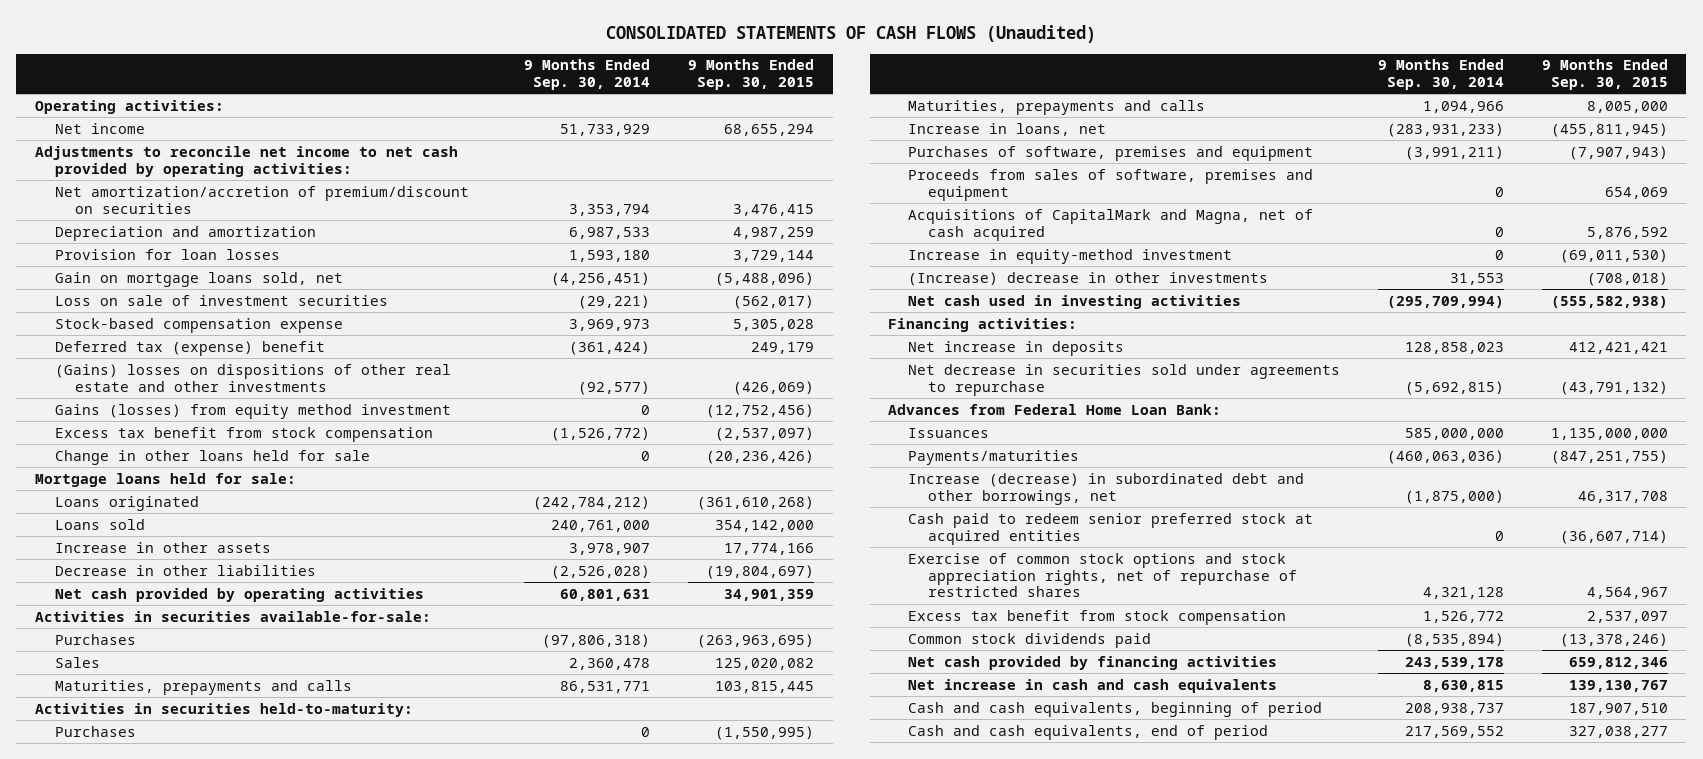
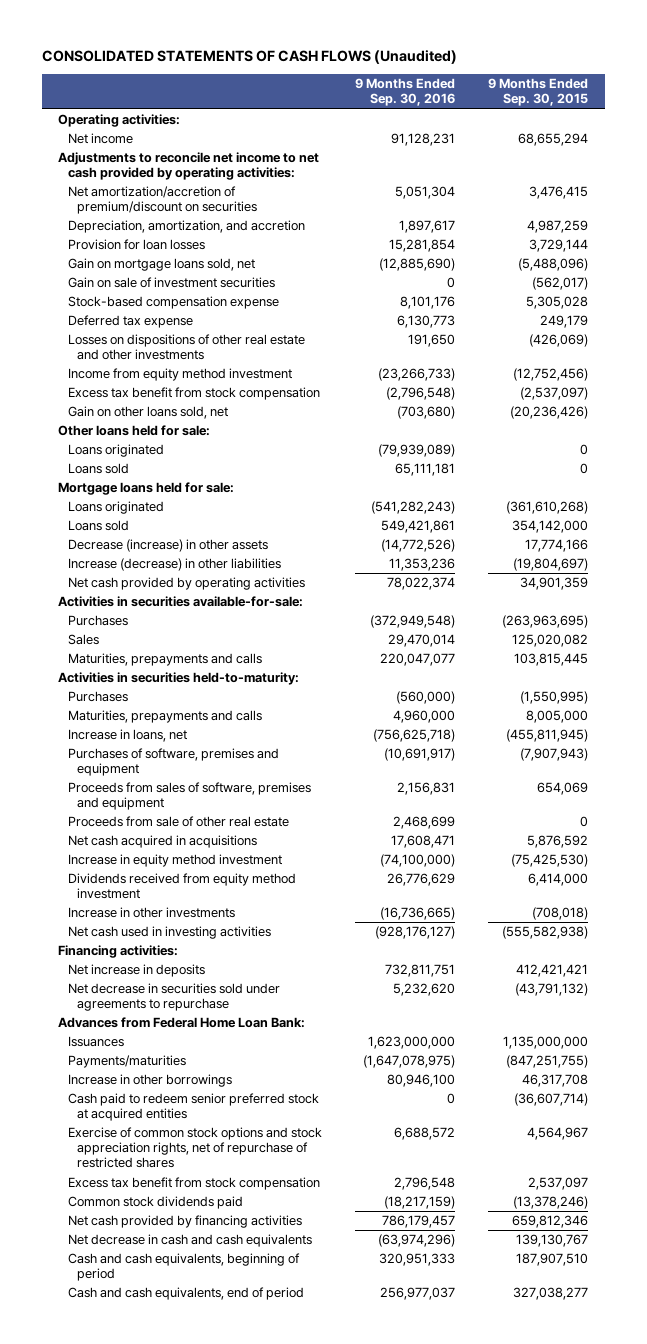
[524,59,651,91] 9 Months Ended Sep. 30, 2014 -> none
none -> [355,78,456,107] 9 Months Ended Sep. 30, 2016
[54,225,316,241] Depreciation and amortization -> [67,220,305,234] Depreciation, amortization, and accretion
[54,294,388,306] Loss on sale of investment securities -> [67,277,275,289] Gain on sale of investment securities
[54,340,325,356] Deferred tax (expense) benefit -> [67,315,193,329] Deferred tax expense
[54,363,451,392] (Gains) losses on dispositions of other real estate and other investments -> [67,334,305,361] Losses on dispositions of other real estate and other investments
[54,403,451,419] Gains (losses) from equity method investment -> [67,368,292,382] Income from equity method investment
[54,449,370,465] Change in other loans held for sale -> [67,406,228,420] Gain on other loans sold, net
none -> [58,425,211,437] Other loans held for sale:
none -> [67,444,164,458] Loans originated
none -> [67,463,129,475] Loans sold
[54,541,271,553] Increase in other assets -> [67,539,268,553] Decrease (increase) in other assets
[54,564,316,576] Decrease in other liabilities -> [67,558,281,572] Increase (decrease) in other liabilities
none -> [67,816,289,828] Proceeds from sale of other real estate
[908,208,1314,241] Acquisitions of CapitalMark and Magna, net of cash acquired -> [67,835,257,849] Net cash acquired in acquisitions
[908,248,1233,264] Increase in equity-method investment -> [67,854,282,868] Increase in equity method investment
[1559,248,1668,263] (69,011,530) -> [511,854,589,868] (75,425,530)
none -> [67,873,296,900] Dividends received from equity method investment
[908,271,1269,286] (Increase) decrease in other investments -> [67,907,235,919] Increase in other investments
[908,472,1305,505] Increase (decrease) in subordinated debt and other borrowings, net -> [67,1074,232,1088] Increase in other borrowings
[908,678,1278,693] Net increase in cash and cash equivalents -> [67,1234,312,1248] Net decrease in cash and cash equivalents

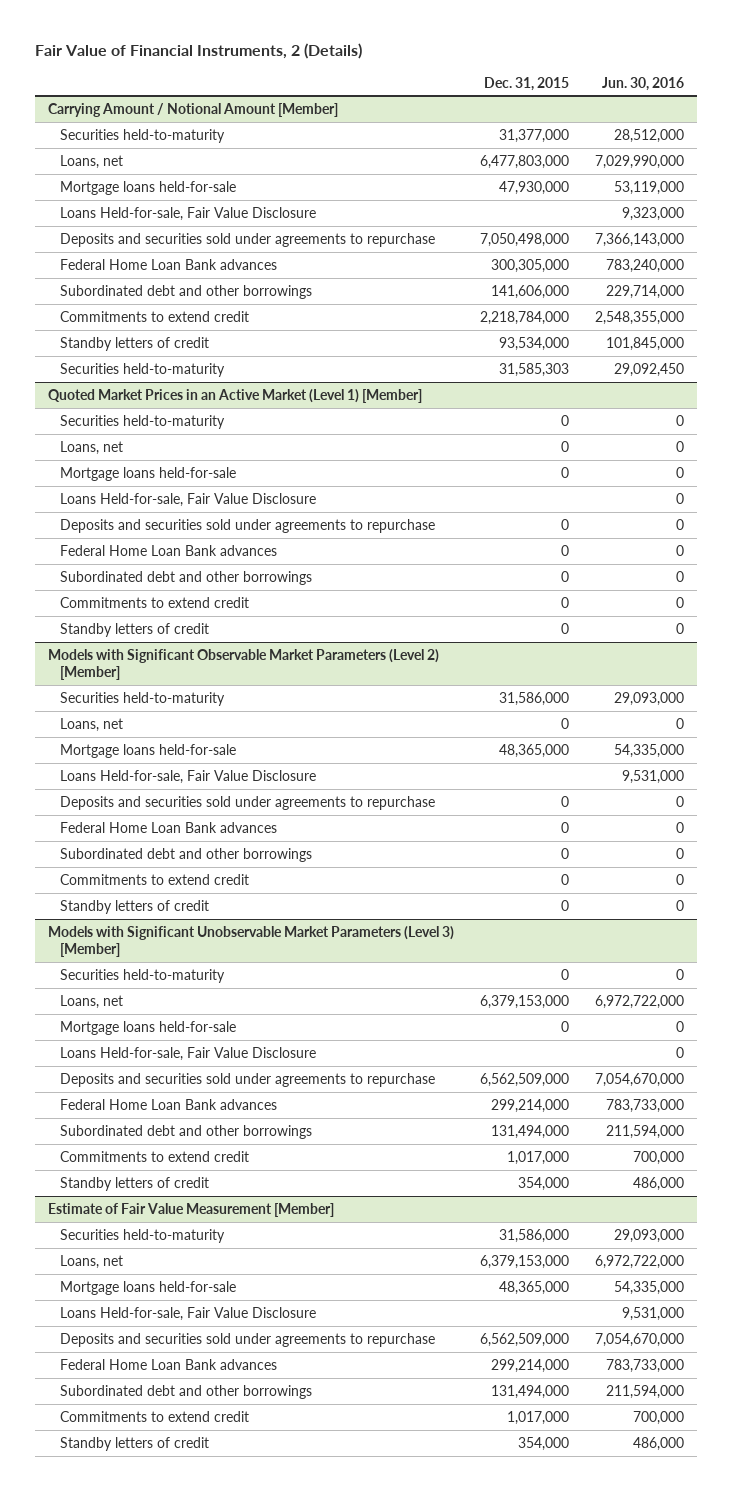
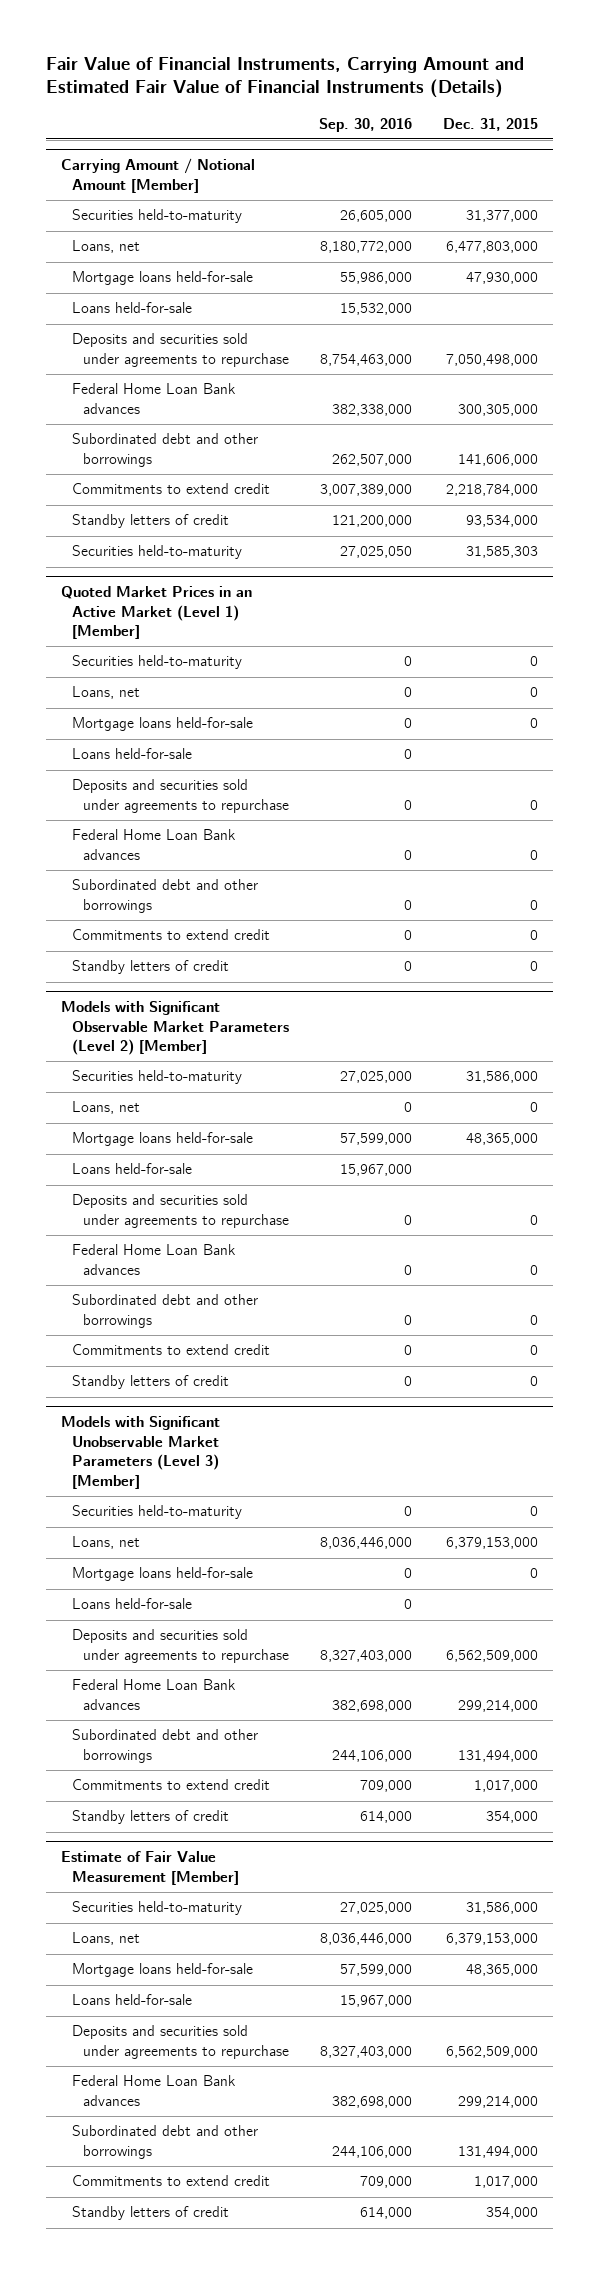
[34,43,362,60] Fair Value of Financial Instruments, 2 (Details) -> [46,56,525,99] Fair Value of Financial Instruments, Carrying Amount and Estimated Fair Value of Financial Instruments (Details)
[601,76,684,91] Jun. 30, 2016 -> none
none -> [319,117,413,132] Sep. 30, 2016
[59,206,316,221] Loans Held-for-sale, Fair Value Disclosure -> [72,302,193,314] Loans held-for-sale
[59,492,316,507] Loans Held-for-sale, Fair Value Disclosure -> [72,748,193,760] Loans held-for-sale
[59,769,316,784] Loans Held-for-sale, Fair Value Disclosure -> [72,1163,193,1175] Loans held-for-sale
[59,1046,316,1061] Loans Held-for-sale, Fair Value Disclosure -> [72,1598,193,1610] Loans held-for-sale
[59,1306,316,1321] Loans Held-for-sale, Fair Value Disclosure -> [72,1994,193,2006] Loans held-for-sale

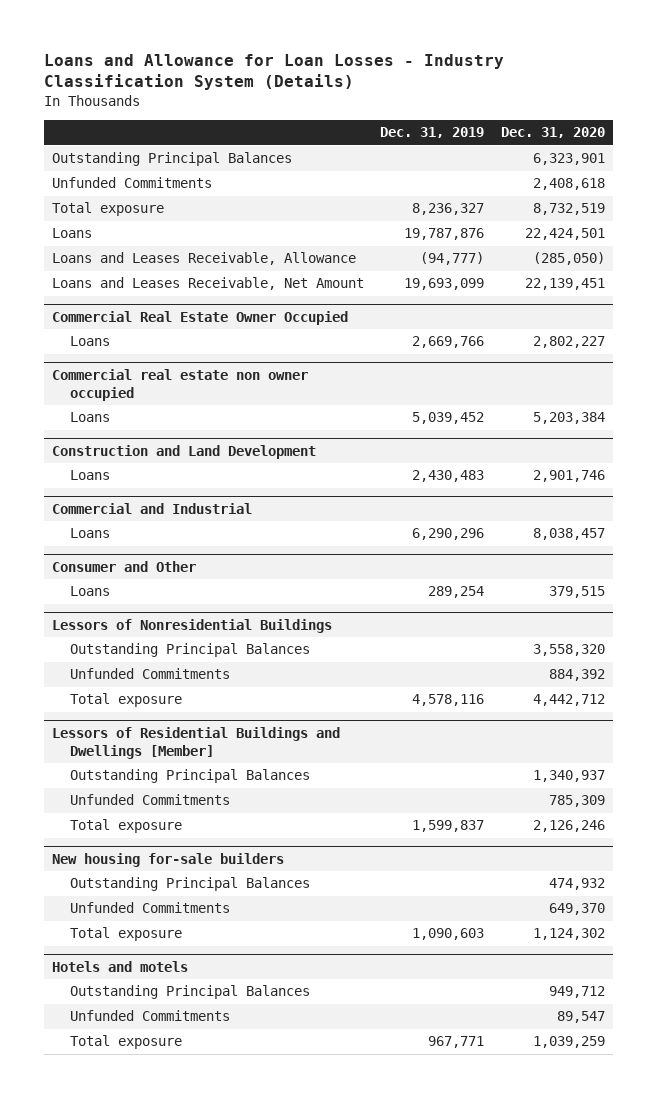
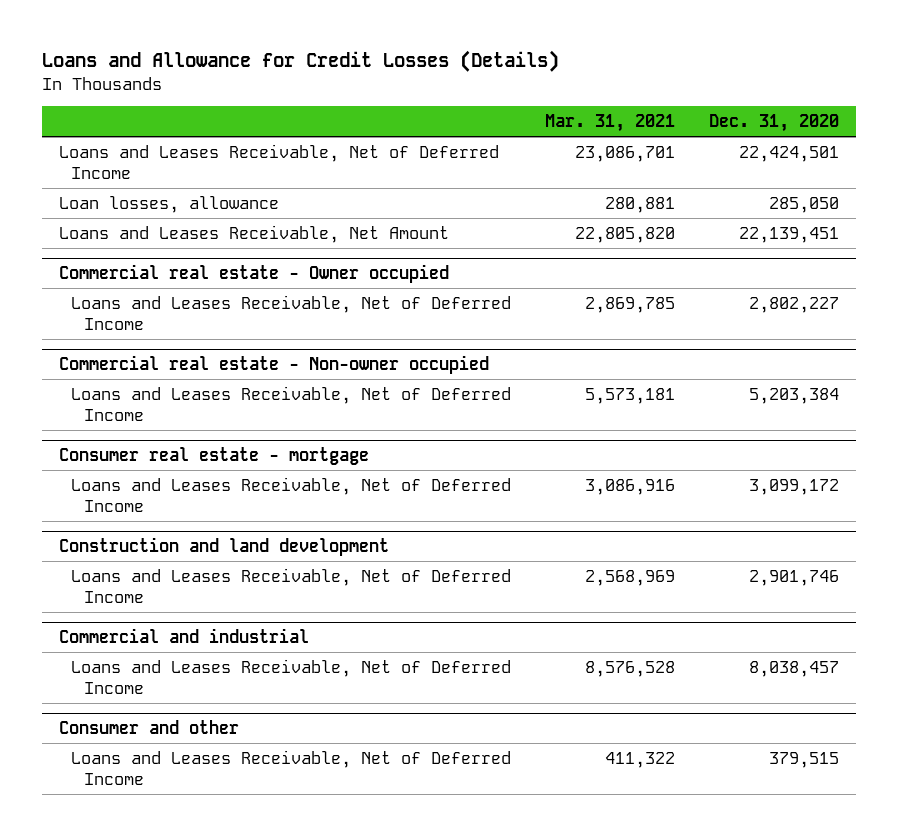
[44,53,505,91] Loans and Allowance for Loan Losses - Industry Classification System (Details) -> [41,50,559,73] Loans and Allowance for Credit Losses (Details)
[380,127,485,139] Dec. 31, 2019 -> none
none -> [545,113,676,132] Mar. 31, 2021
[52,152,293,167] Outstanding Principal Balances -> none
[52,177,213,189] Unfunded Commitments -> none
[52,202,165,217] Total exposure -> none
[52,228,93,239] Loans -> [58,143,499,179] Loans and Leases Receivable, Net of Deferred Income
[52,252,357,266] Loans and Leases Receivable, Allowance -> [58,195,279,213] Loan losses, allowance
[532,252,605,266] (285,050) -> [769,196,840,213] 285,050
[52,619,333,634] Lessors of Nonresidential Buildings -> none
[70,643,311,658] Outstanding Principal Balances -> none
[70,668,231,680] Unfunded Commitments -> none
[70,693,183,708] Total exposure -> none
[52,727,341,759] Lessors of Residential Buildings and Dwellings [Member] -> none
[70,769,311,784] Outstanding Principal Balances -> none
[70,794,231,806] Unfunded Commitments -> none
[70,819,183,834] Total exposure -> none
[52,853,285,868] New housing for-sale builders -> none
[70,877,311,892] Outstanding Principal Balances -> none
[70,902,231,914] Unfunded Commitments -> none
[70,927,183,942] Total exposure -> none
[52,961,189,973] Hotels and motels -> none
[70,985,311,1000] Outstanding Principal Balances -> none
[70,1010,231,1022] Unfunded Commitments -> none
[70,1035,183,1050] Total exposure -> none
[52,311,349,326] Commercial Real Estate Owner Occupied -> [58,264,449,284] Commercial real estate - Owner occupied
[70,336,111,347] Loans -> [71,294,512,330] Loans and Leases Receivable, Net of Deferred Income
[52,369,309,401] Commercial real estate non owner occupied -> [58,355,489,375] Commercial real estate - Non-owner occupied
[70,412,111,423] Loans -> [71,385,512,421] Loans and Leases Receivable, Net of Deferred Income
none -> [58,447,369,466] Consumer real estate - mortgage
none -> [71,476,512,512] Loans and Leases Receivable, Net of Deferred Income
[52,445,317,460] Construction and Land Development -> [58,537,389,557] Construction and land development
[70,470,111,481] Loans -> [71,567,512,603] Loans and Leases Receivable, Net of Deferred Income
[52,503,253,515] Commercial and Industrial -> [58,628,309,644] Commercial and industrial
[70,528,111,539] Loans -> [71,658,512,694] Loans and Leases Receivable, Net of Deferred Income
[52,561,197,573] Consumer and Other -> [58,720,239,735] Consumer and other
[70,586,111,597] Loans -> [71,749,512,785] Loans and Leases Receivable, Net of Deferred Income

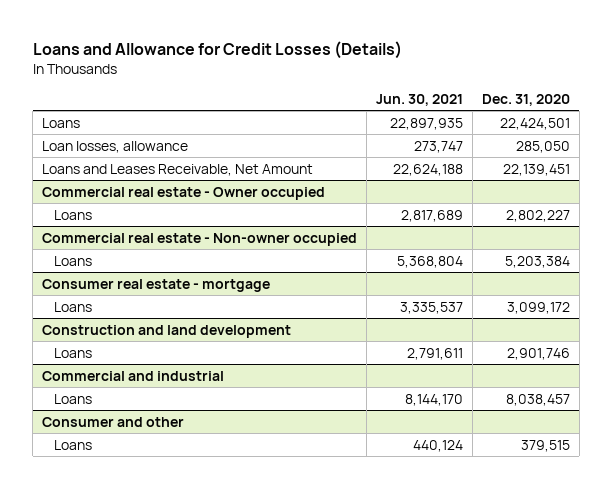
[545,113,676,132] Mar. 31, 2021 -> none
none -> [375,94,463,107] Jun. 30, 2021
[58,143,499,179] Loans and Leases Receivable, Net of Deferred Income -> [42,117,81,128] Loans
[71,294,512,330] Loans and Leases Receivable, Net of Deferred Income -> [53,209,92,220] Loans
[71,385,512,421] Loans and Leases Receivable, Net of Deferred Income -> [53,255,92,266] Loans
[71,476,512,512] Loans and Leases Receivable, Net of Deferred Income -> [53,301,92,312] Loans
[71,567,512,603] Loans and Leases Receivable, Net of Deferred Income -> [53,347,92,358] Loans
[71,658,512,694] Loans and Leases Receivable, Net of Deferred Income -> [53,393,92,404] Loans
[71,749,512,785] Loans and Leases Receivable, Net of Deferred Income -> [53,439,92,450] Loans

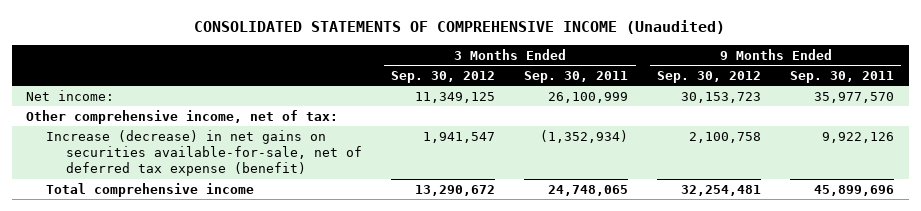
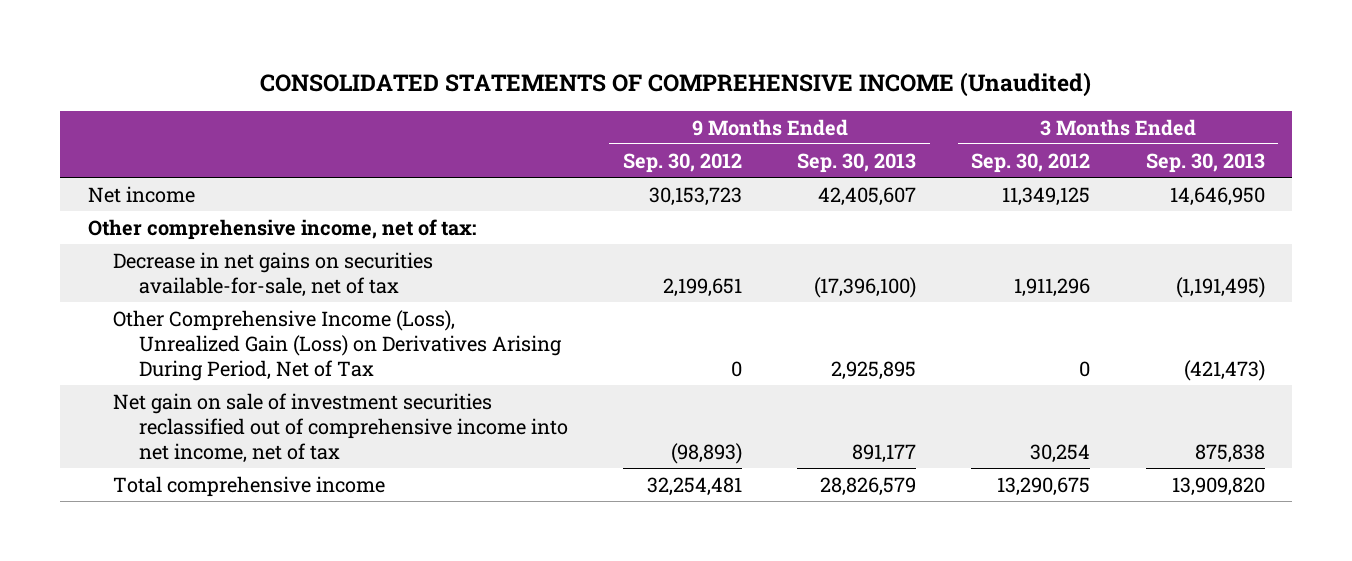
[524,70,629,83] Sep. 30, 2011 -> none
[790,70,895,83] Sep. 30, 2011 -> none
none -> [797,152,917,173] Sep. 30, 2013
none -> [1145,152,1265,173] Sep. 30, 2013
[26,89,115,101] Net income: -> [87,185,195,203] Net income
[46,129,363,177] Increase (decrease) in net gains on securities available-for-sale, net of deferred tax expense (benefit) -> [113,251,434,297] Decrease in net gains on securities available-for-sale, net of tax
[423,131,496,143] 1,941,547 -> [1014,277,1091,297] 1,911,296
[689,131,762,143] 2,100,758 -> [663,277,743,297] 2,199,651
none -> [113,309,562,382] Other Comprehensive Income (Loss), Unrealized Gain (Loss) on Derivatives Arising During Period, Net of Tax
none -> [113,392,568,464] Net gain on sale of investment securities reclassified out of comprehensive income into net income, net of tax
[415,184,496,196] 13,290,672 -> [997,476,1091,496] 13,290,675

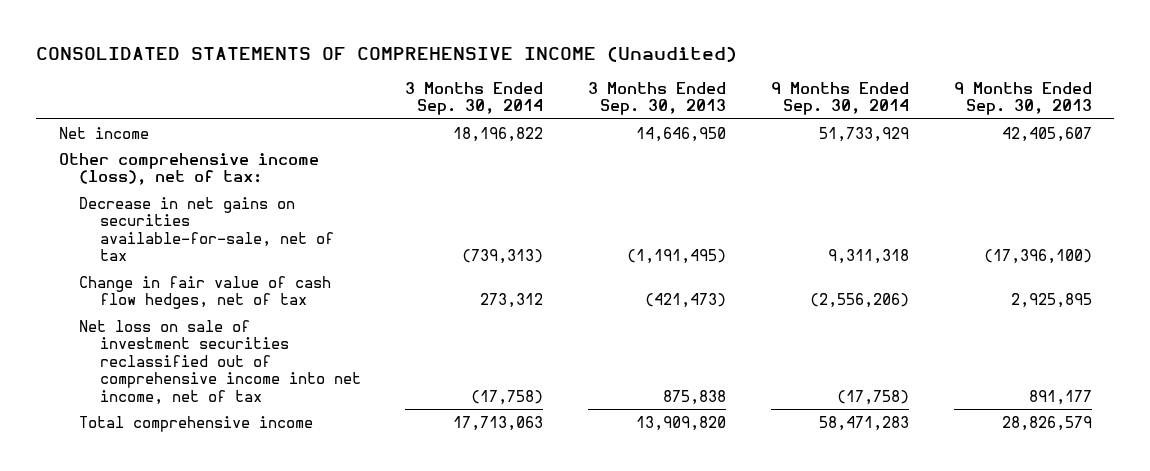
[623,152,743,173] Sep. 30, 2012 -> none
[971,152,1091,173] Sep. 30, 2012 -> none
none -> [405,81,544,116] 3 Months Ended Sep. 30, 2014
none -> [770,81,909,116] 9 Months Ended Sep. 30, 2014
[87,218,476,240] Other comprehensive income, net of tax: -> [58,152,319,186] Other comprehensive income (loss), net of tax:
[113,309,562,382] Other Comprehensive Income (Loss), Unrealized Gain (Loss) on Derivatives Arising During Period, Net of Tax -> [79,275,332,310] Change in fair value of cash flow hedges, net of tax
[113,392,568,464] Net gain on sale of investment securities reclassified out of comprehensive income into net income, net of tax -> [79,319,361,405] Net loss on sale of investment securities reclassified out of comprehensive income into net income, net of tax

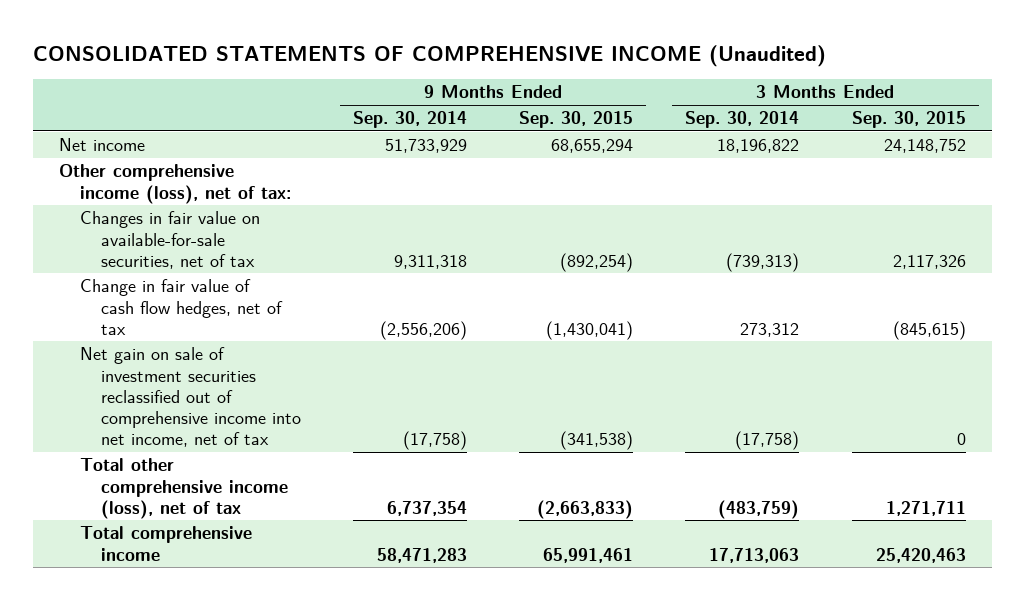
[588,81,727,116] 3 Months Ended Sep. 30, 2013 -> none
[953,81,1092,116] 9 Months Ended Sep. 30, 2013 -> none
none -> [519,111,634,129] Sep. 30, 2015
none -> [851,111,966,129] Sep. 30, 2015
[79,196,334,262] Decrease in net gains on securities available-for-sale, net of tax -> [79,211,260,269] Changes in fair value on available-for-sale securities, net of tax
[79,319,361,405] Net loss on sale of investment securities reclassified out of comprehensive income into net income, net of tax -> [79,347,301,448] Net gain on sale of investment securities reclassified out of comprehensive income into net income, net of tax
none -> [79,458,288,519] Total other comprehensive income (loss), net of tax

